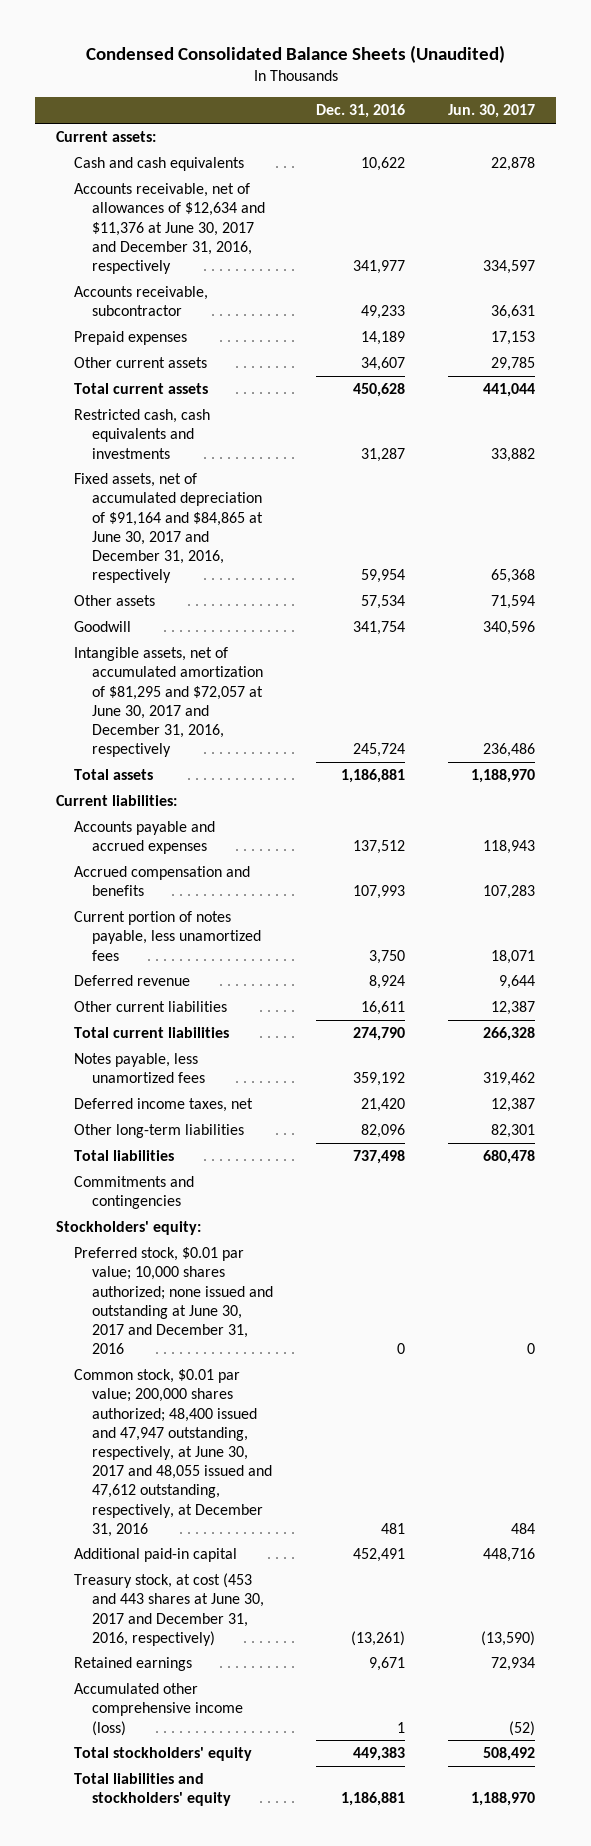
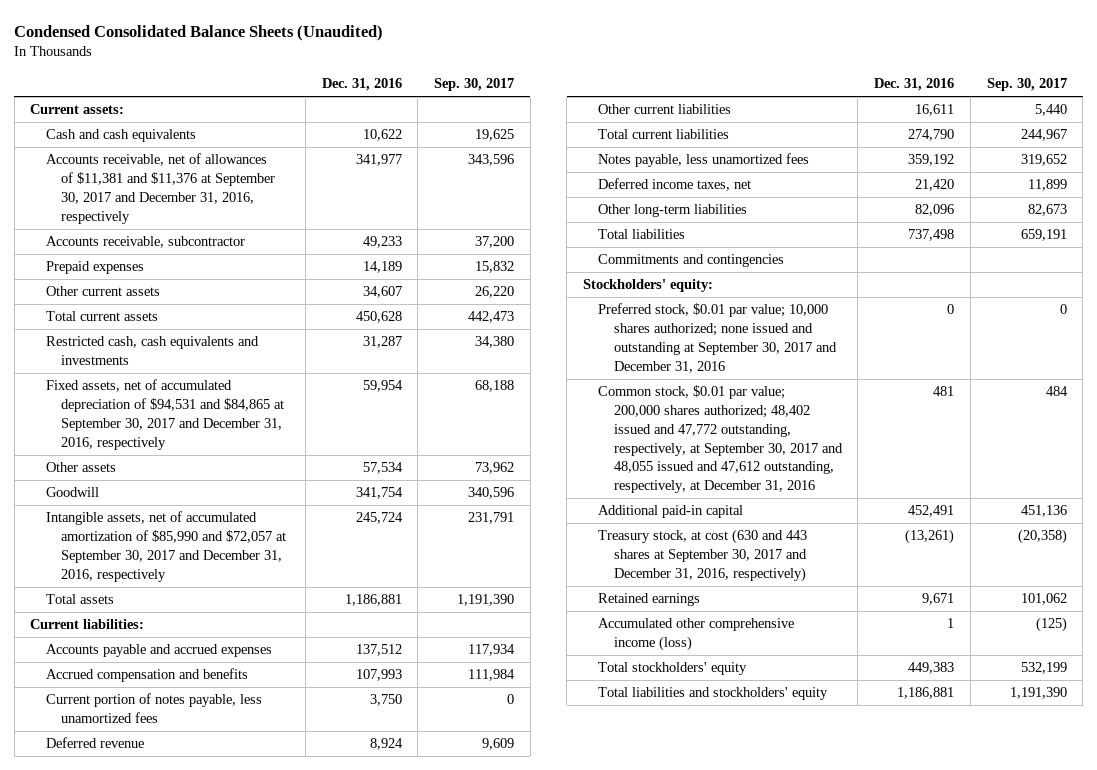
[447,104,535,119] Jun. 30, 2017 -> none
none -> [434,78,515,92] Sep. 30, 2017
[74,183,266,274] Accounts receivable, net of allowances of $12,634 and $11,376 at June 30, 2017 and December 31, 2016, respectively -> [45,153,276,224] Accounts receivable, net of allowances of $11,381 and $11,376 at September 30, 2017 and December 31, 2016, respectively
[74,473,264,584] Fixed assets, net of accumulated depreciation of $91,164 and $84,865 at June 30, 2017 and December 31, 2016, respectively -> [45,379,285,450] Fixed assets, net of accumulated depreciation of $94,531 and $84,865 at September 30, 2017 and December 31, 2016, respectively
[74,647,264,758] Intangible assets, net of accumulated amortization of $81,295 and $72,057 at June 30, 2017 and December 31, 2016, respectively -> [45,511,287,582] Intangible assets, net of accumulated amortization of $85,990 and $72,057 at September 30, 2017 and December 31, 2016, respectively
[74,1247,274,1355] Preferred stock, $0.01 par value; 10,000 shares authorized; none issued and outstanding at June 30, 2017 and December 31, 2016 -> [598,303,837,373] Preferred stock, $0.01 par value; 10,000 shares authorized; none issued and outstanding at September 30, 2017 and December 31, 2016
[74,1369,273,1537] Common stock, $0.01 par value; 200,000 shares authorized; 48,400 issued and 47,947 outstanding, respectively, at June 30, 2017 and 48,055 issued and 47,612 outstanding, respectively, at December 31, 2016 -> [598,385,843,494] Common stock, $0.01 par value; 200,000 shares authorized; 48,402 issued and 47,772 outstanding, respectively, at September 30, 2017 and 48,055 issued and 47,612 outstanding, respectively, at December 31, 2016
[74,1573,265,1646] Treasury stock, at cost (453 and 443 shares at June 30, 2017 and December 31, 2016, respectively) -> [598,529,808,582] Treasury stock, at cost (630 and 443 shares at September 30, 2017 and December 31, 2016, respectively)

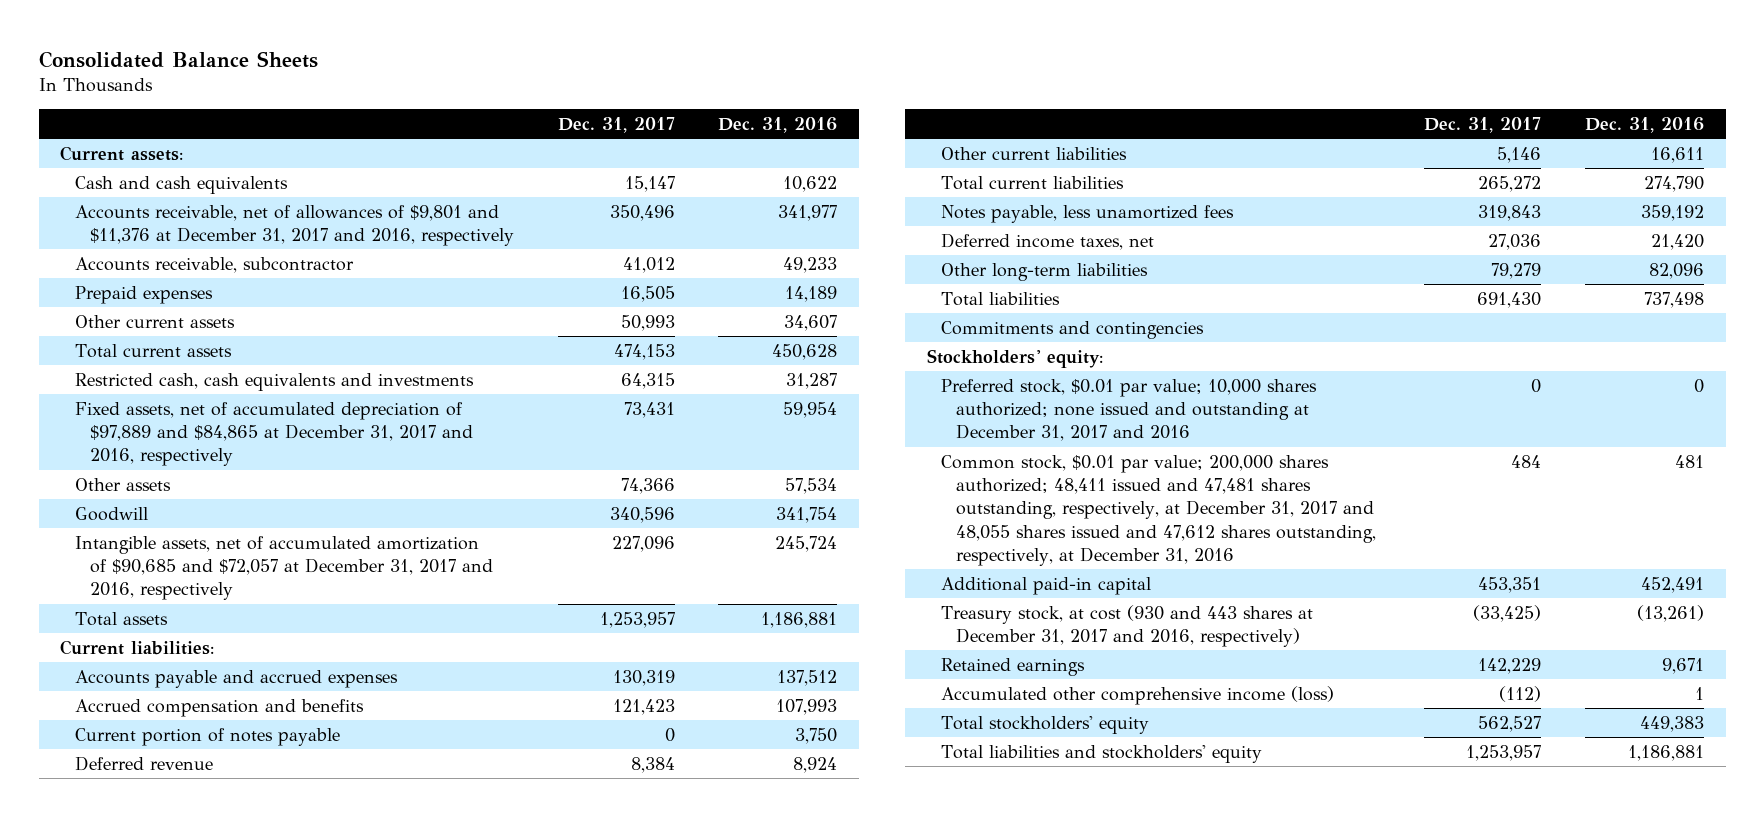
[14,24,384,41] Condensed Consolidated Balance Sheets (Unaudited) -> [38,50,318,68] Consolidated Balance Sheets
[434,78,515,92] Sep. 30, 2017 -> none
none -> [557,117,675,134] Dec. 31, 2017
[45,153,276,224] Accounts receivable, net of allowances of $11,381 and $11,376 at September 30, 2017 and December 31, 2016, respectively -> [75,204,514,247] Accounts receivable, net of allowances of $9,801 and $11,376 at December 31, 2017 and 2016, respectively
[45,379,285,450] Fixed assets, net of accumulated depreciation of $94,531 and $84,865 at September 30, 2017 and December 31, 2016, respectively -> [75,401,473,467] Fixed assets, net of accumulated depreciation of $97,889 and $84,865 at December 31, 2017 and 2016, respectively
[45,511,287,582] Intangible assets, net of accumulated amortization of $85,990 and $72,057 at September 30, 2017 and December 31, 2016, respectively -> [75,535,493,601] Intangible assets, net of accumulated amortization of $90,685 and $72,057 at December 31, 2017 and 2016, respectively
[45,693,262,724] Current portion of notes payable, less unamortized fees -> [75,727,341,746] Current portion of notes payable
[598,303,837,373] Preferred stock, $0.01 par value; 10,000 shares authorized; none issued and outstanding at September 30, 2017 and December 31, 2016 -> [941,378,1318,442] Preferred stock, $0.01 par value; 10,000 shares authorized; none issued and outstanding at December 31, 2017 and 2016
[598,385,843,494] Common stock, $0.01 par value; 200,000 shares authorized; 48,402 issued and 47,772 outstanding, respectively, at September 30, 2017 and 48,055 issued and 47,612 outstanding, respectively, at December 31, 2016 -> [941,454,1376,567] Common stock, $0.01 par value; 200,000 shares authorized; 48,411 issued and 47,481 shares outstanding, respectively, at December 31, 2017 and 48,055 shares issued and 47,612 shares outstanding, respectively, at December 31, 2016
[598,529,808,582] Treasury stock, at cost (630 and 443 shares at September 30, 2017 and December 31, 2016, respectively) -> [941,604,1314,648] Treasury stock, at cost (930 and 443 shares at December 31, 2017 and 2016, respectively)

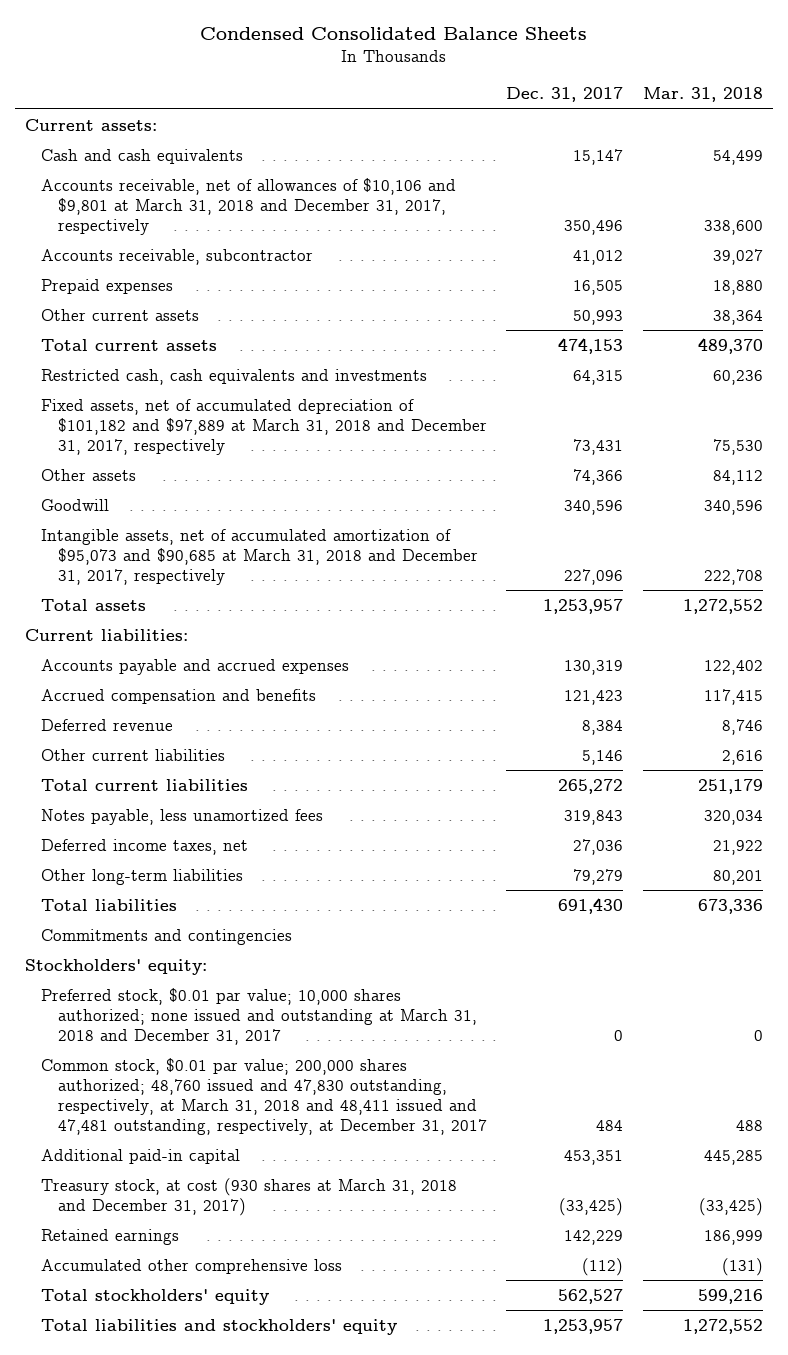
[38,50,318,68] Consolidated Balance Sheets -> [200,27,588,41] Condensed Consolidated Balance Sheets
[718,117,838,134] Dec. 31, 2016 -> none
none -> [643,87,764,103] Mar. 31, 2018
[75,204,514,247] Accounts receivable, net of allowances of $9,801 and $11,376 at December 31, 2017 and 2016, respectively -> [41,177,457,235] Accounts receivable, net of allowances of $10,106 and $9,801 at March 31, 2018 and December 31, 2017, respectively
[75,401,473,467] Fixed assets, net of accumulated depreciation of $97,889 and $84,865 at December 31, 2017 and 2016, respectively -> [41,398,487,455] Fixed assets, net of accumulated depreciation of $101,182 and $97,889 at March 31, 2018 and December 31, 2017, respectively
[75,535,493,601] Intangible assets, net of accumulated amortization of $90,685 and $72,057 at December 31, 2017 and 2016, respectively -> [41,528,478,585] Intangible assets, net of accumulated amortization of $95,073 and $90,685 at March 31, 2018 and December 31, 2017, respectively
[75,727,341,746] Current portion of notes payable -> none
[941,378,1318,442] Preferred stock, $0.01 par value; 10,000 shares authorized; none issued and outstanding at December 31, 2017 and 2016 -> [41,987,477,1045] Preferred stock, $0.01 par value; 10,000 shares authorized; none issued and outstanding at March 31, 2018 and December 31, 2017
[941,454,1376,567] Common stock, $0.01 par value; 200,000 shares authorized; 48,411 issued and 47,481 shares outstanding, respectively, at December 31, 2017 and 48,055 shares issued and 47,612 shares outstanding, respectively, at December 31, 2016 -> [41,1057,487,1135] Common stock, $0.01 par value; 200,000 shares authorized; 48,760 issued and 47,830 outstanding, respectively, at March 31, 2018 and 48,411 issued and 47,481 outstanding, respectively, at December 31, 2017
[941,604,1314,648] Treasury stock, at cost (930 and 443 shares at December 31, 2017 and 2016, respectively) -> [41,1177,458,1216] Treasury stock, at cost (930 shares at March 31, 2018 and December 31, 2017)
[941,685,1335,705] Accumulated other comprehensive income (loss) -> [41,1258,343,1274] Accumulated other comprehensive loss

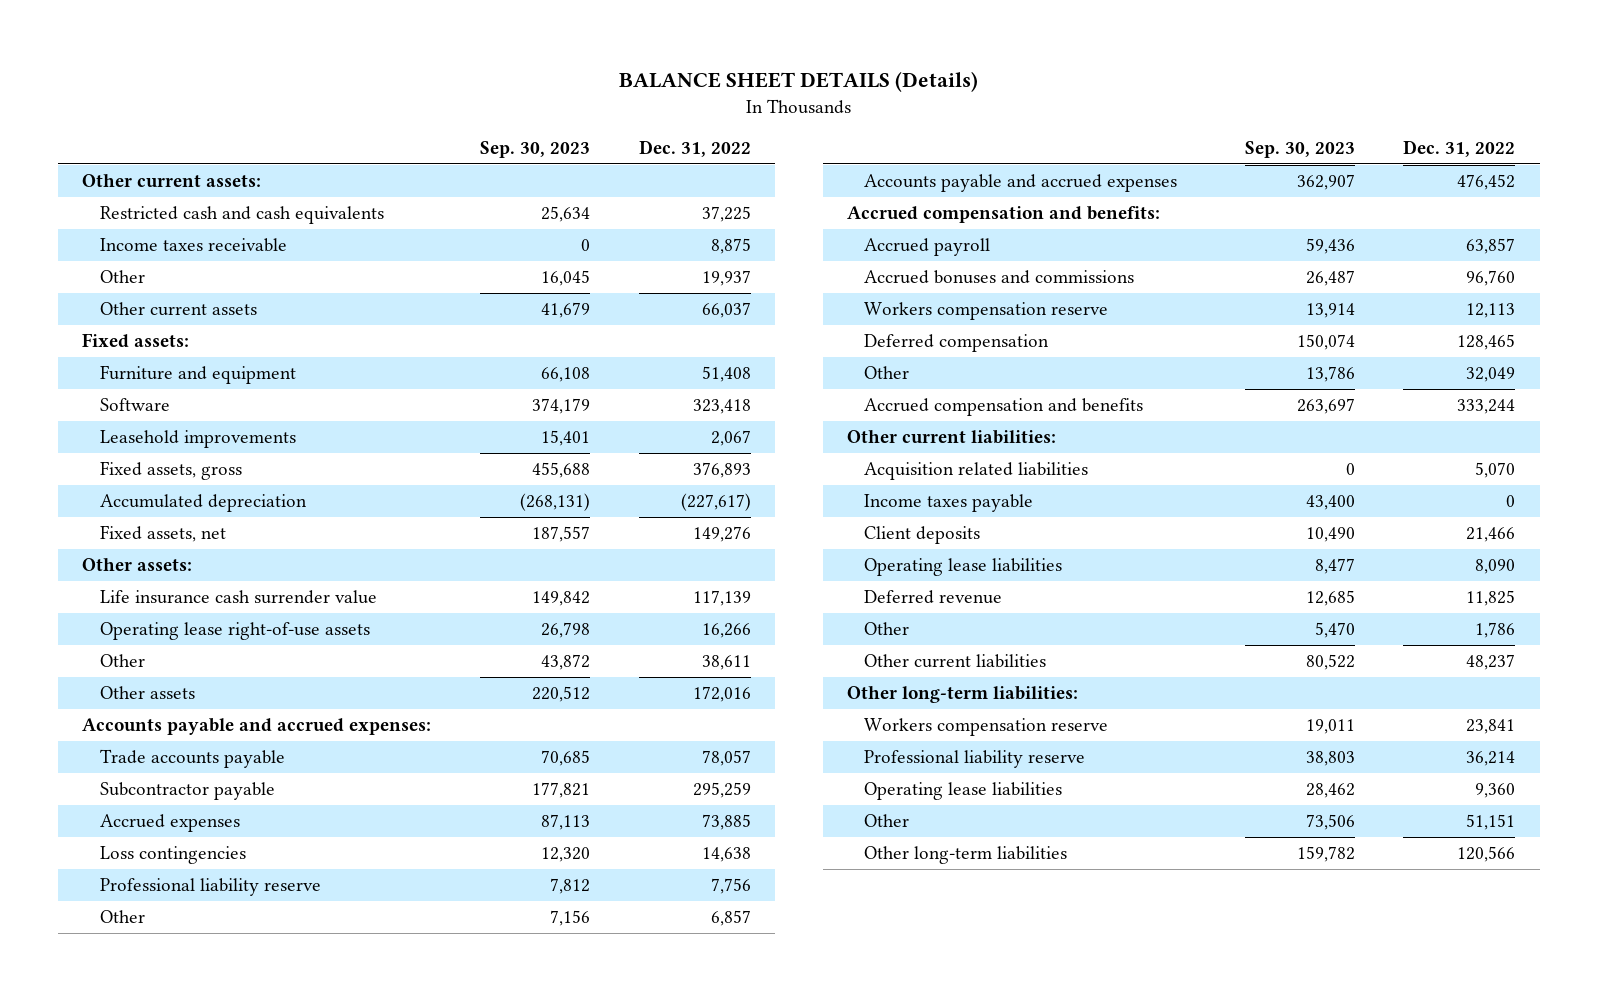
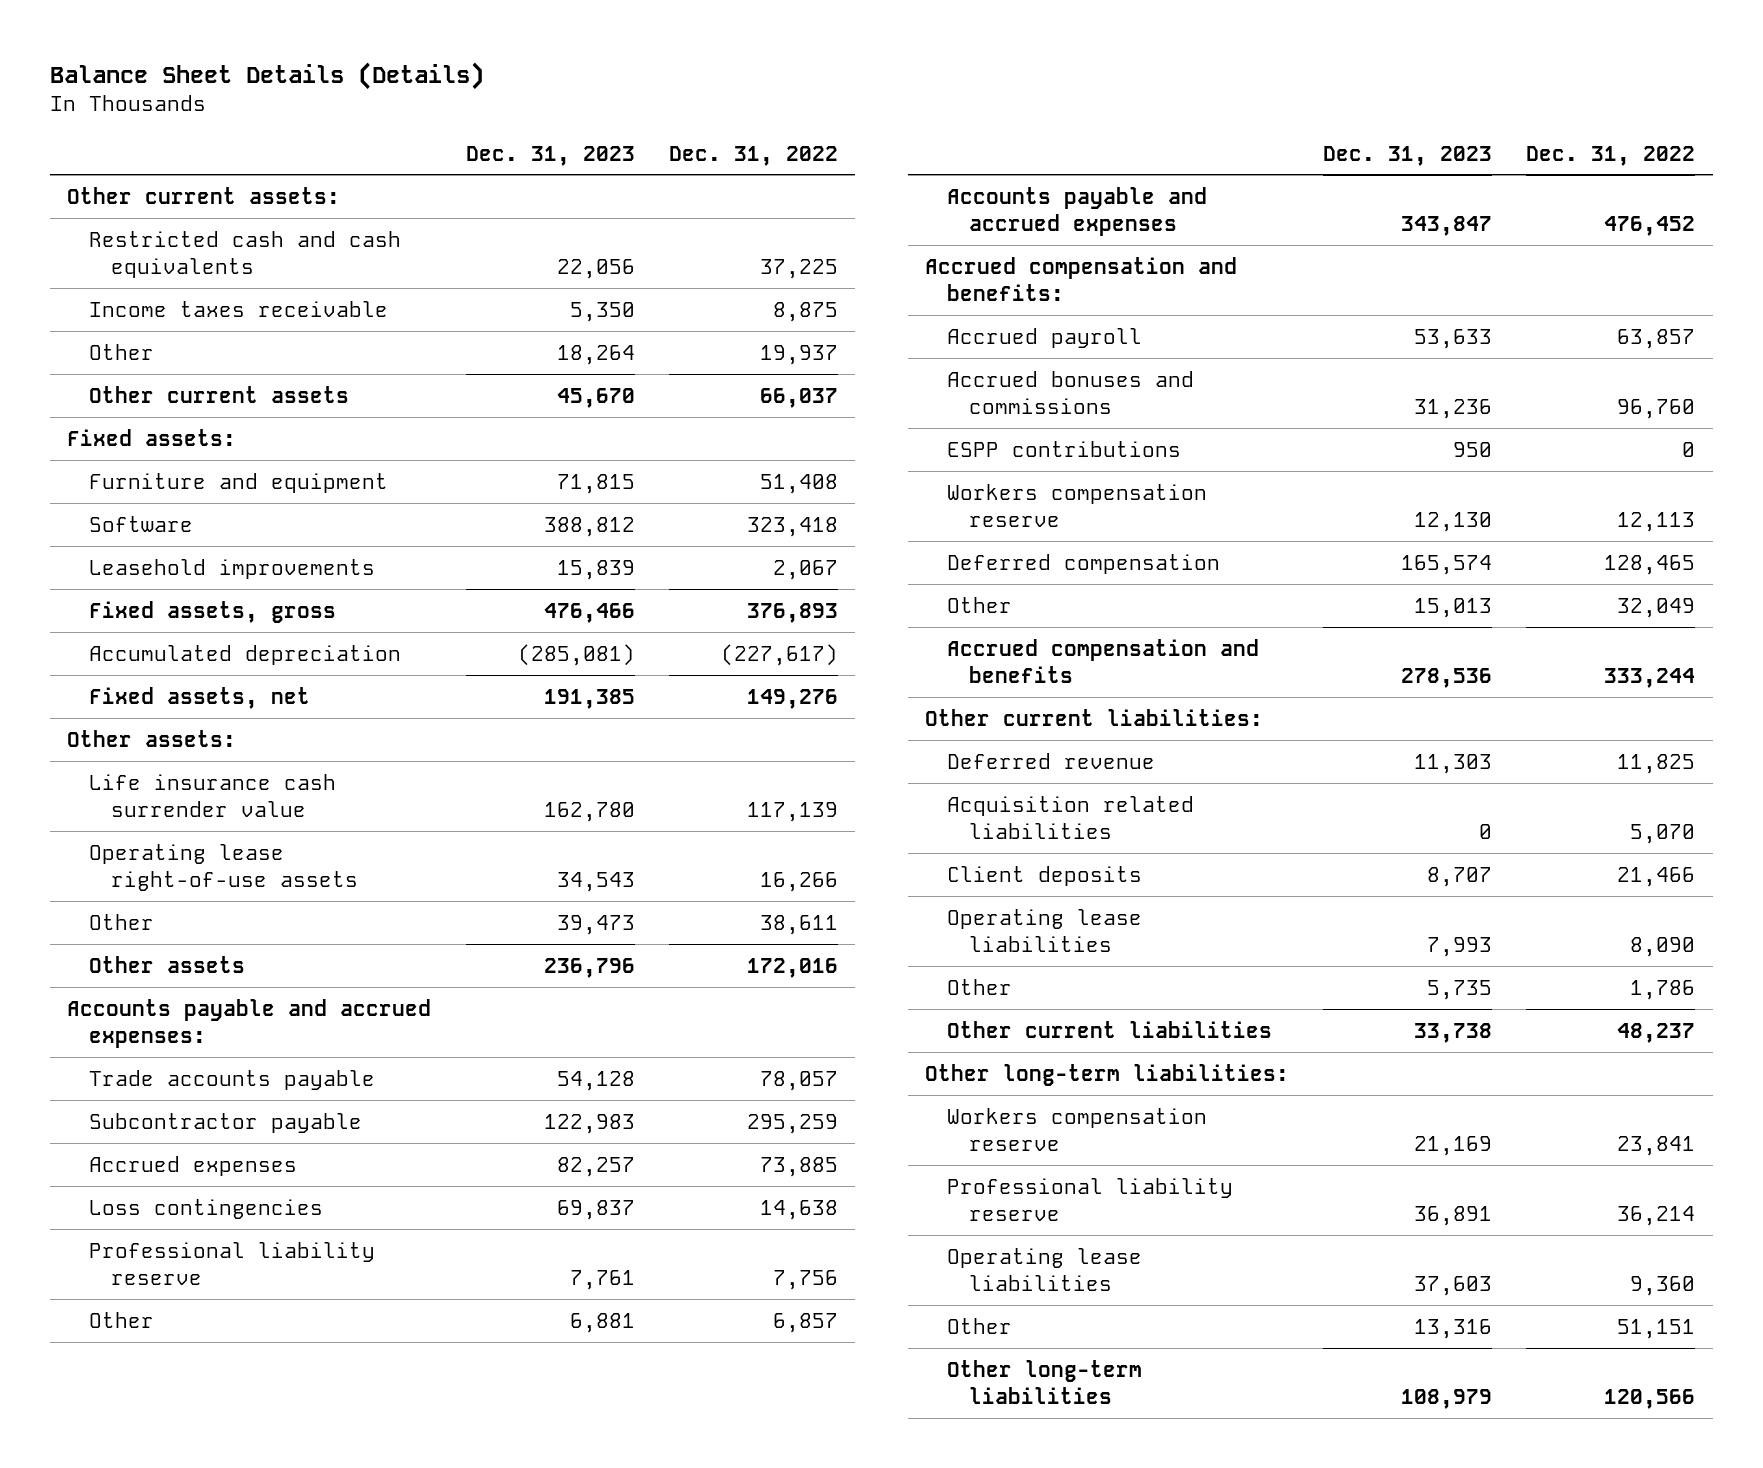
[618,71,978,93] BALANCE SHEET DETAILS (Details) -> [49,61,484,90] Balance Sheet Details (Details)
[480,140,591,158] Sep. 30, 2023 -> none
none -> [465,145,635,166] Dec. 31, 2023
none -> [946,440,1181,457] ESPP contributions
[864,589,1003,604] Deferred revenue -> [946,752,1155,769] Deferred revenue
[864,493,1034,512] Income taxes payable -> none

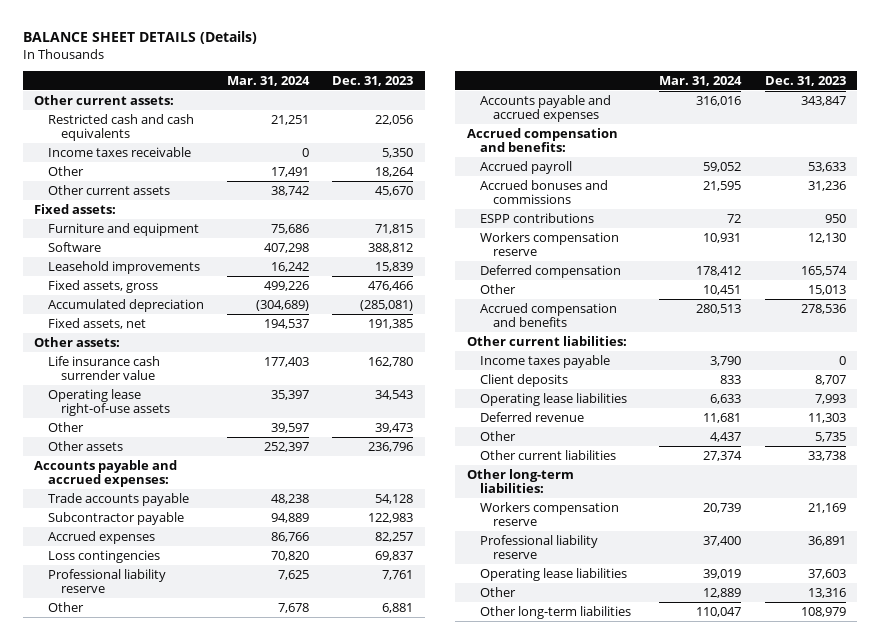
[49,61,484,90] Balance Sheet Details (Details) -> [22,31,257,45] BALANCE SHEET DETAILS (Details)
[668,145,838,166] Dec. 31, 2022 -> none
none -> [226,75,310,86] Mar. 31, 2024
[946,795,1194,839] Acquisition related liabilities -> none
none -> [480,354,611,368] Income taxes payable
[946,752,1155,769] Deferred revenue -> [480,411,585,422] Deferred revenue

